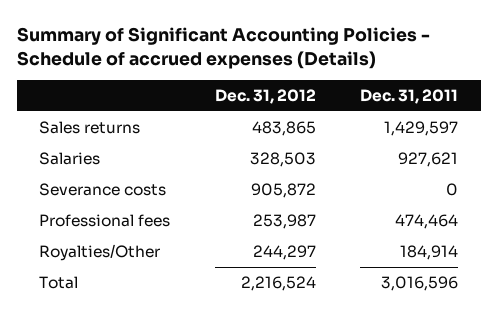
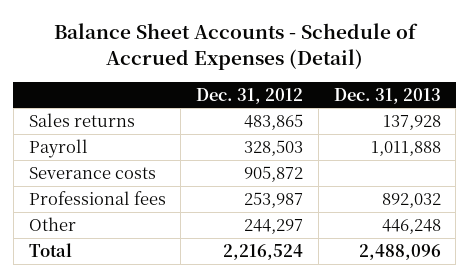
[17,26,431,69] Summary of Significant Accounting Policies - Schedule of accrued expenses (Details) -> [53,23,418,71] Balance Sheet Accounts - Schedule of Accrued Expenses (Detail)
[360,89,459,105] Dec. 31, 2011 -> none
none -> [333,87,441,104] Dec. 31, 2013
[39,152,101,166] Salaries -> [28,138,88,158] Payroll
[39,244,161,262] Royalties/Other -> [28,216,76,231] Other

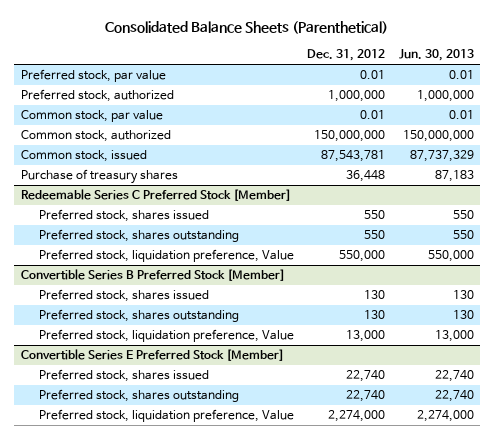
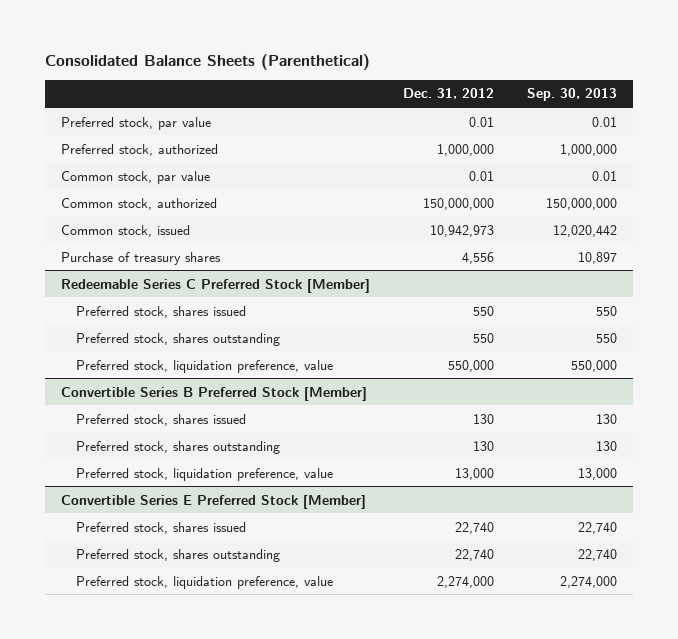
[398,49,474,62] Jun. 30, 2013 -> none
none -> [526,88,617,102] Sep. 30, 2013
[321,150,386,163] 87,543,781 -> [429,224,494,237] 10,942,973
[346,170,386,183] 36,448 -> [461,251,494,264] 4,556
[39,249,295,263] Preferred stock, liquidation preference, Value -> [75,359,333,373] Preferred stock, liquidation preference, value
[39,329,295,343] Preferred stock, liquidation preference, Value -> [75,467,333,481] Preferred stock, liquidation preference, value
[39,409,295,423] Preferred stock, liquidation preference, Value -> [75,575,333,589] Preferred stock, liquidation preference, value

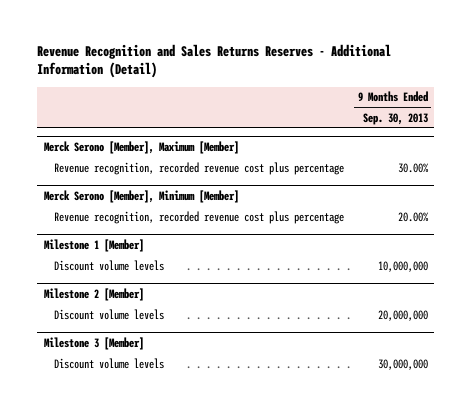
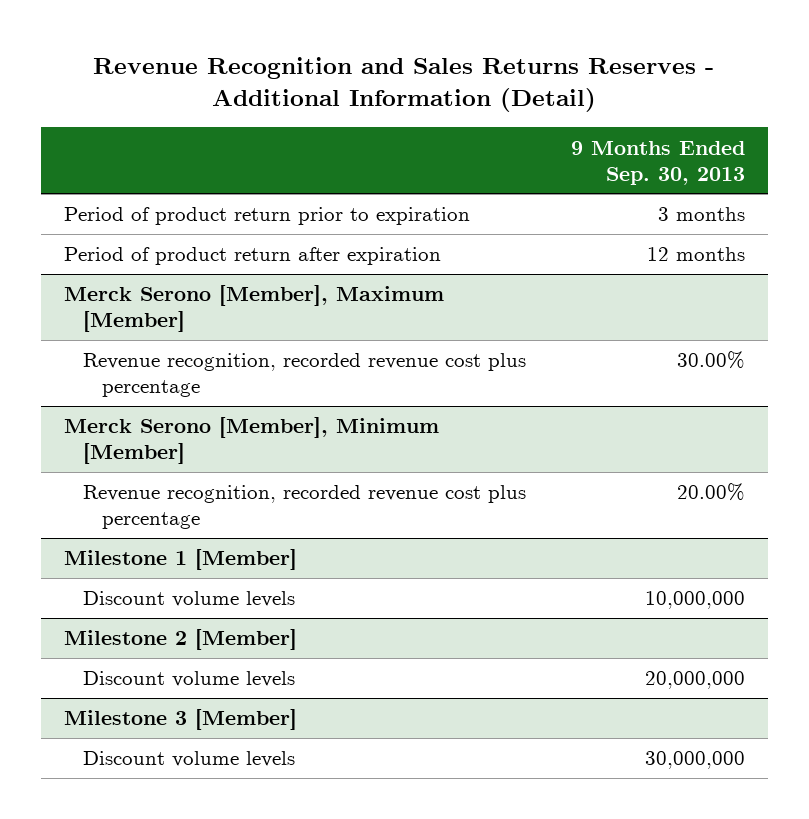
none -> [63,207,470,226] Period of product return prior to expiration
none -> [63,247,441,266] Period of product return after expiration

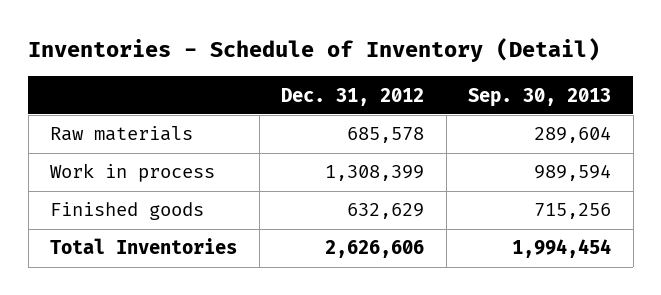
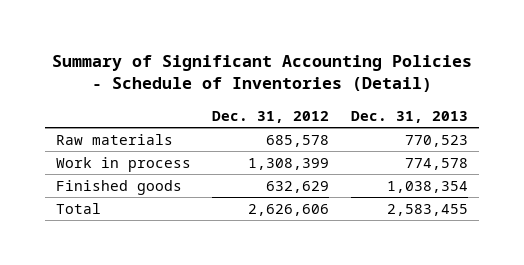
[28,38,601,63] Inventories - Schedule of Inventory (Detail) -> [51,55,472,93] Summary of Significant Accounting Policies - Schedule of Inventories (Detail)
[468,87,612,107] Sep. 30, 2013 -> none
none -> [350,110,468,123] Dec. 31, 2013
[50,238,238,255] Total Inventories -> [55,202,101,214] Total

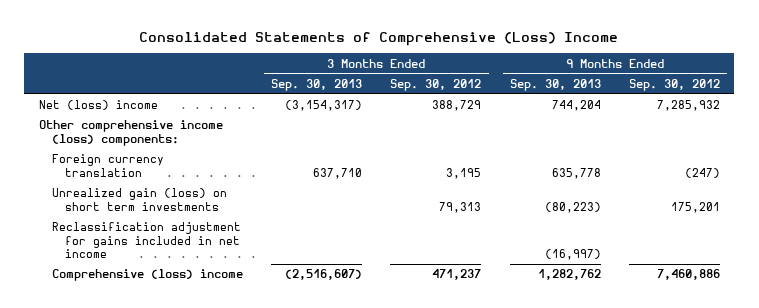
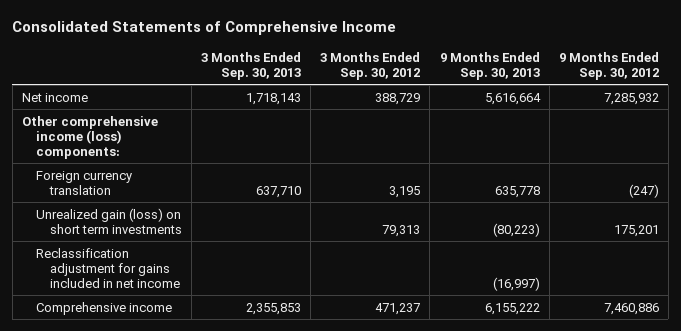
[139,31,619,46] Consolidated Statements of Comprehensive (Loss) Income -> [12,21,397,36] Consolidated Statements of Comprehensive Income
[38,100,158,111] Net (loss) income -> [21,92,88,102] Net income
[285,100,363,112] (3,154,317) -> [246,92,302,105] 1,718,143
[551,100,601,112] 744,204 -> [484,92,541,105] 5,616,664
[51,269,243,282] Comprehensive (loss) income -> [35,301,172,315] Comprehensive income
[285,269,363,281] (2,516,607) -> [246,302,302,315] 2,355,853
[537,269,601,281] 1,282,762 -> [484,302,540,315] 6,155,222

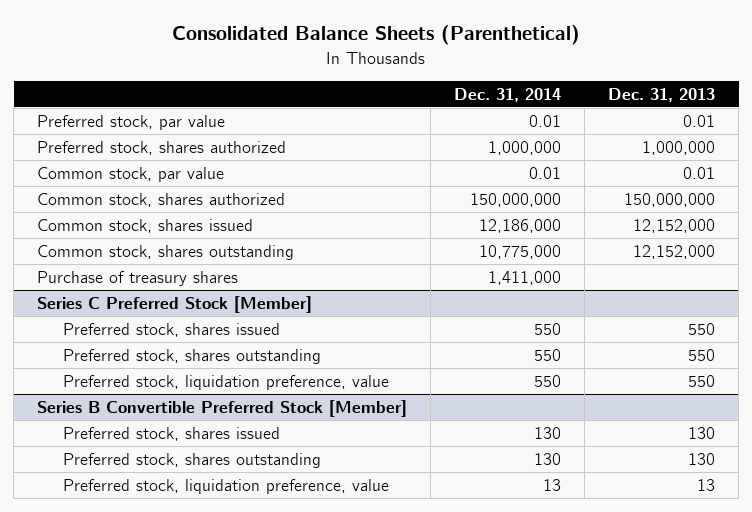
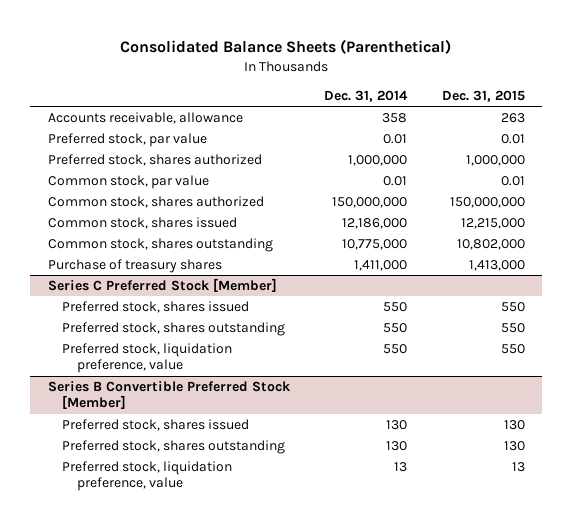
[608,87,716,102] Dec. 31, 2013 -> none
none -> [441,90,525,103] Dec. 31, 2015
none -> [47,112,243,125] Accounts receivable, allowance

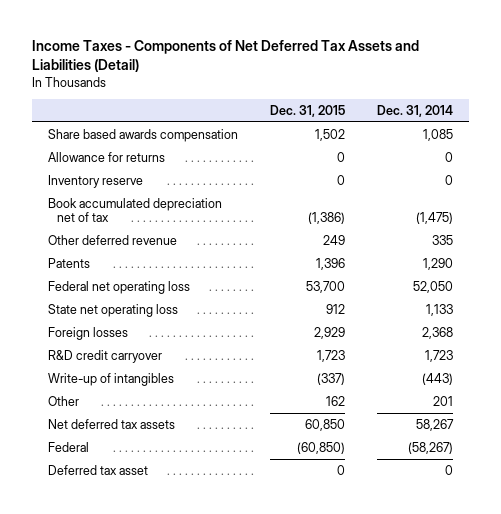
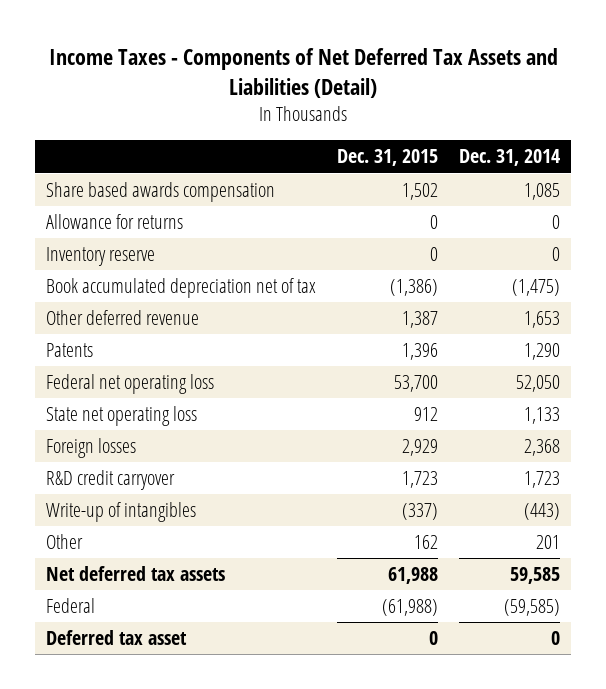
[322,234,345,245] 249 -> [402,311,439,329] 1,387
[431,234,453,245] 335 -> [524,311,561,329] 1,653
[304,418,345,431] 60,850 -> [388,567,439,585] 61,988
[415,418,454,431] 58,267 -> [510,567,561,585] 59,585
[296,441,345,454] (60,850) -> [382,599,439,617] (61,988)
[407,441,453,454] (58,267) -> [504,599,561,617] (59,585)

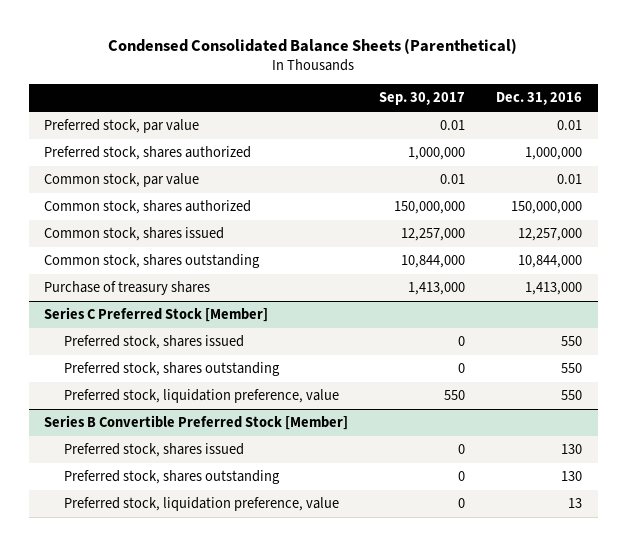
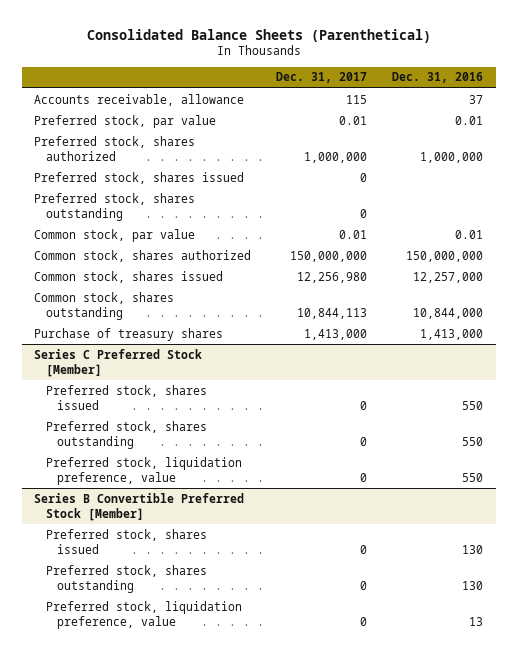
[108,37,518,54] Condensed Consolidated Balance Sheets (Parenthetical) -> [86,28,431,43] Consolidated Balance Sheets (Parenthetical)
[379,92,466,106] Sep. 30, 2017 -> none
none -> [276,72,368,84] Dec. 31, 2017
none -> [34,93,245,106] Accounts receivable, allowance
none -> [34,171,245,184] Preferred stock, shares issued
none -> [34,192,196,221] Preferred stock, shares outstanding

